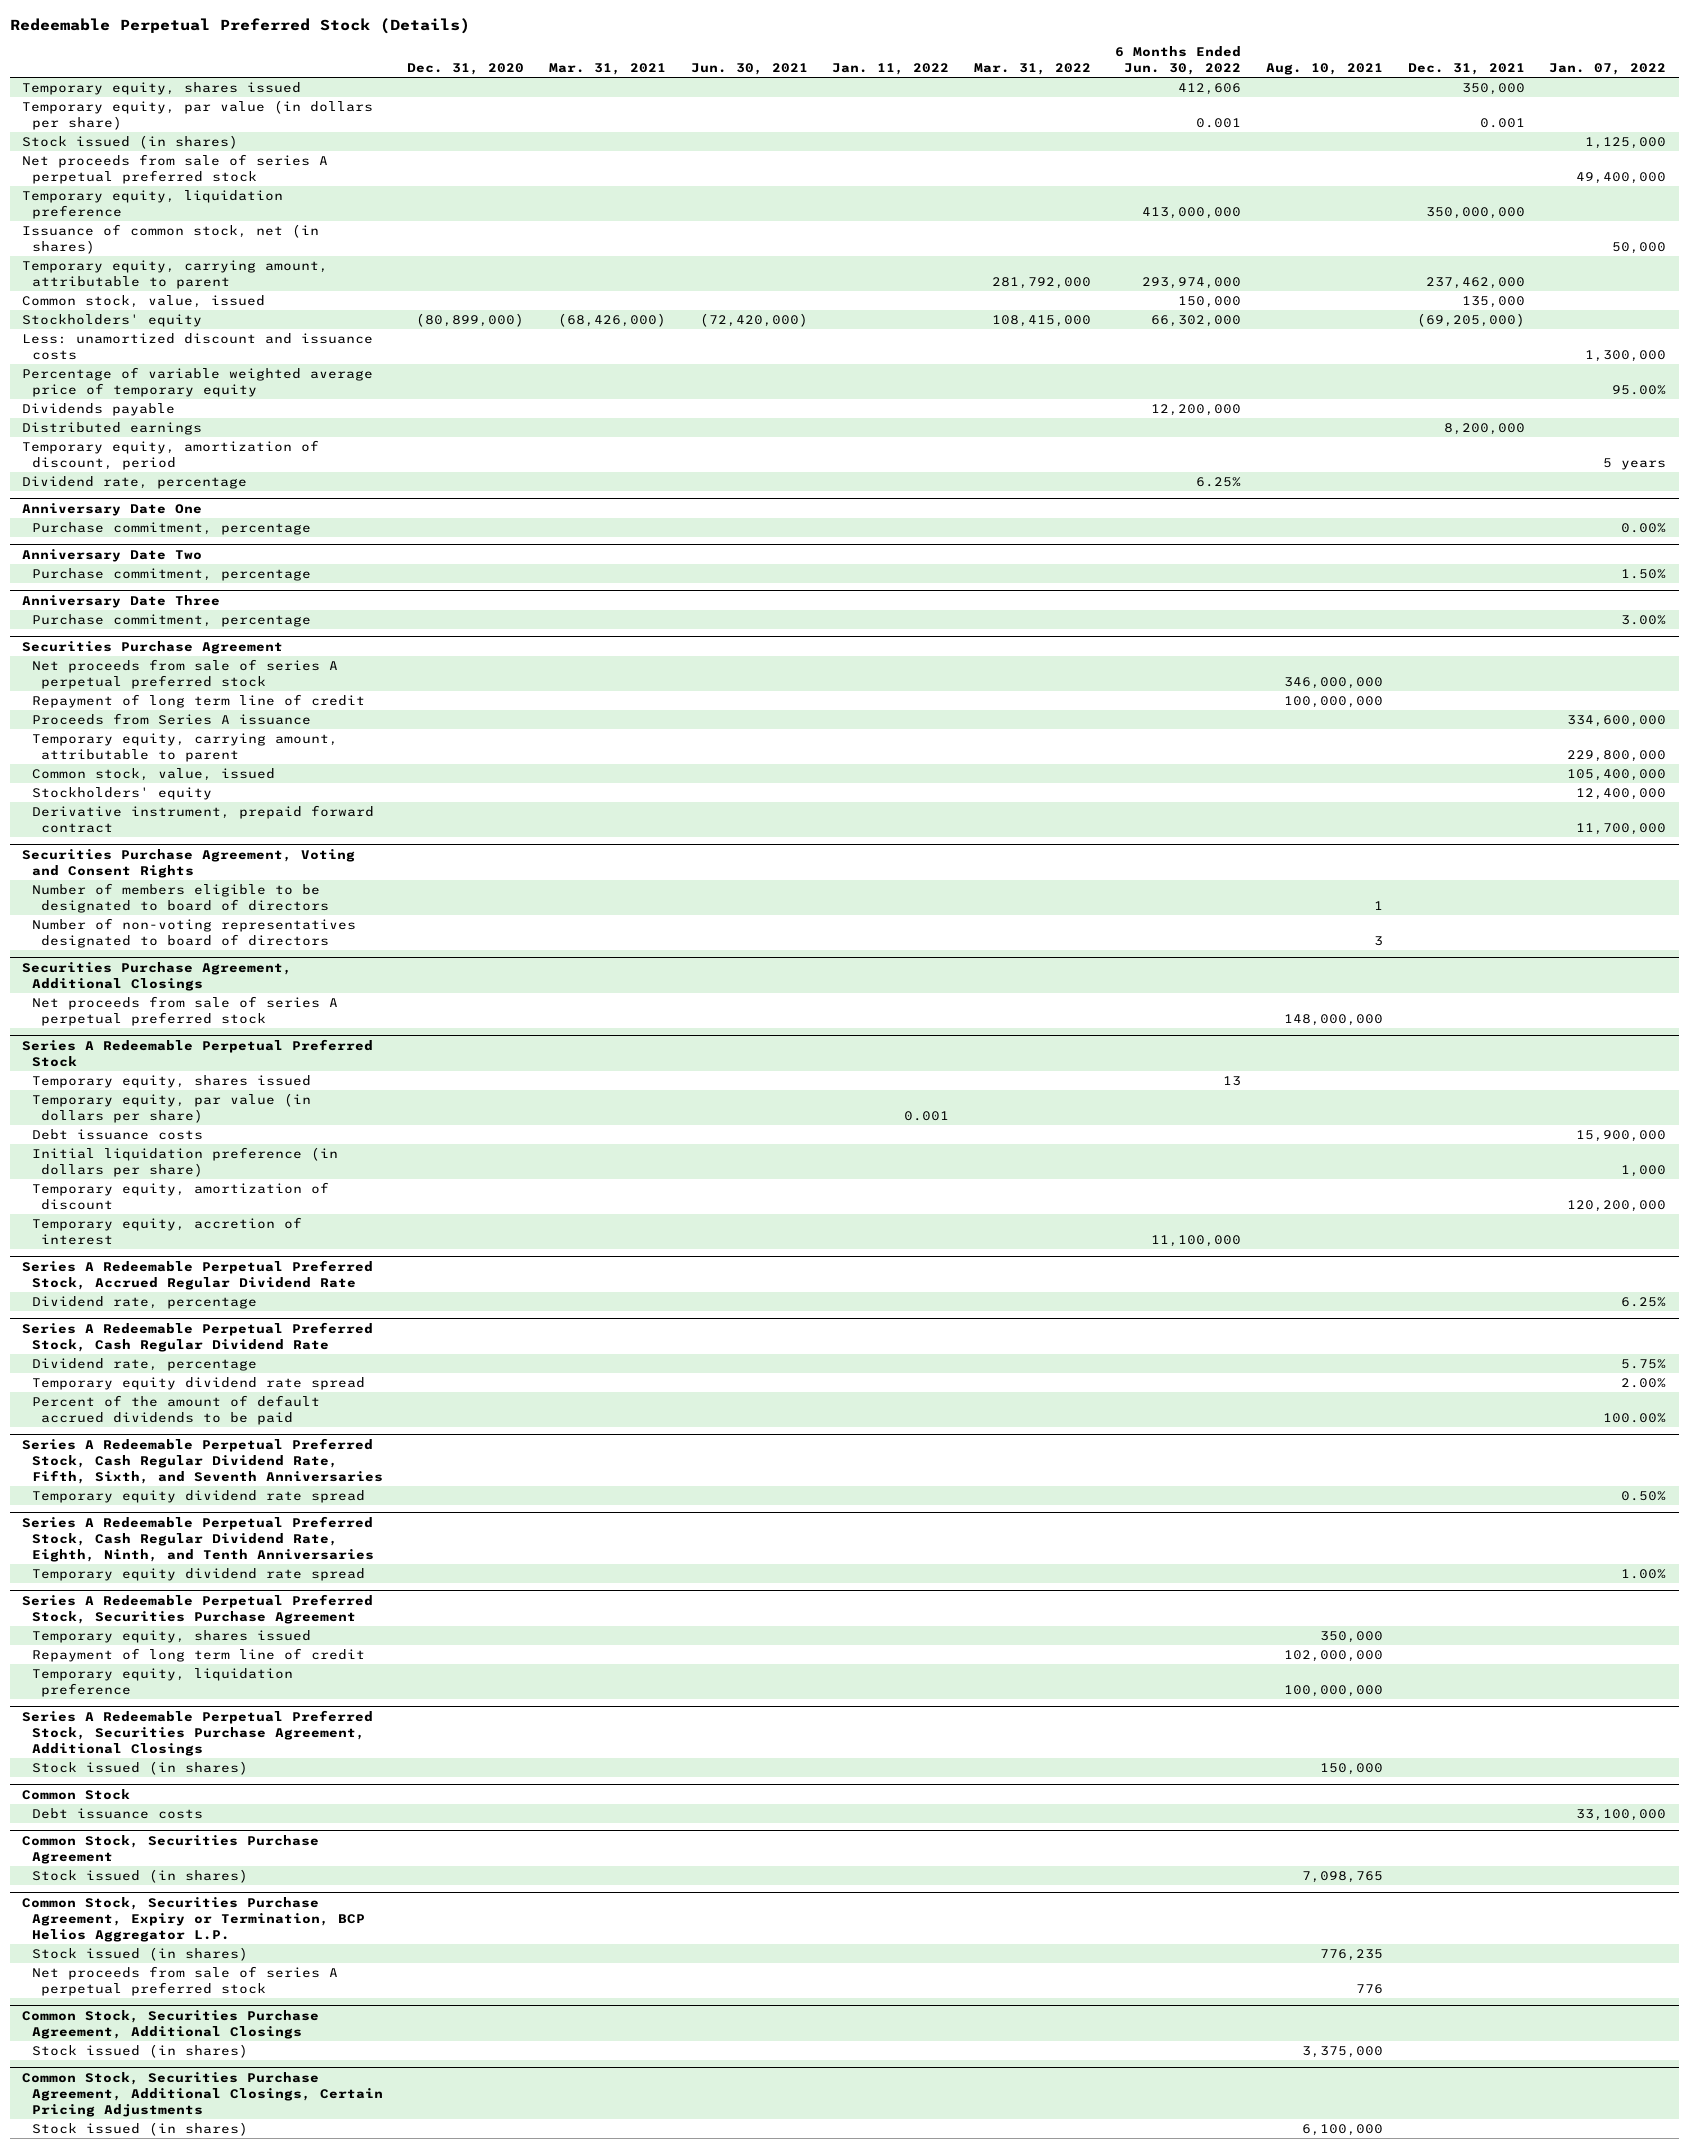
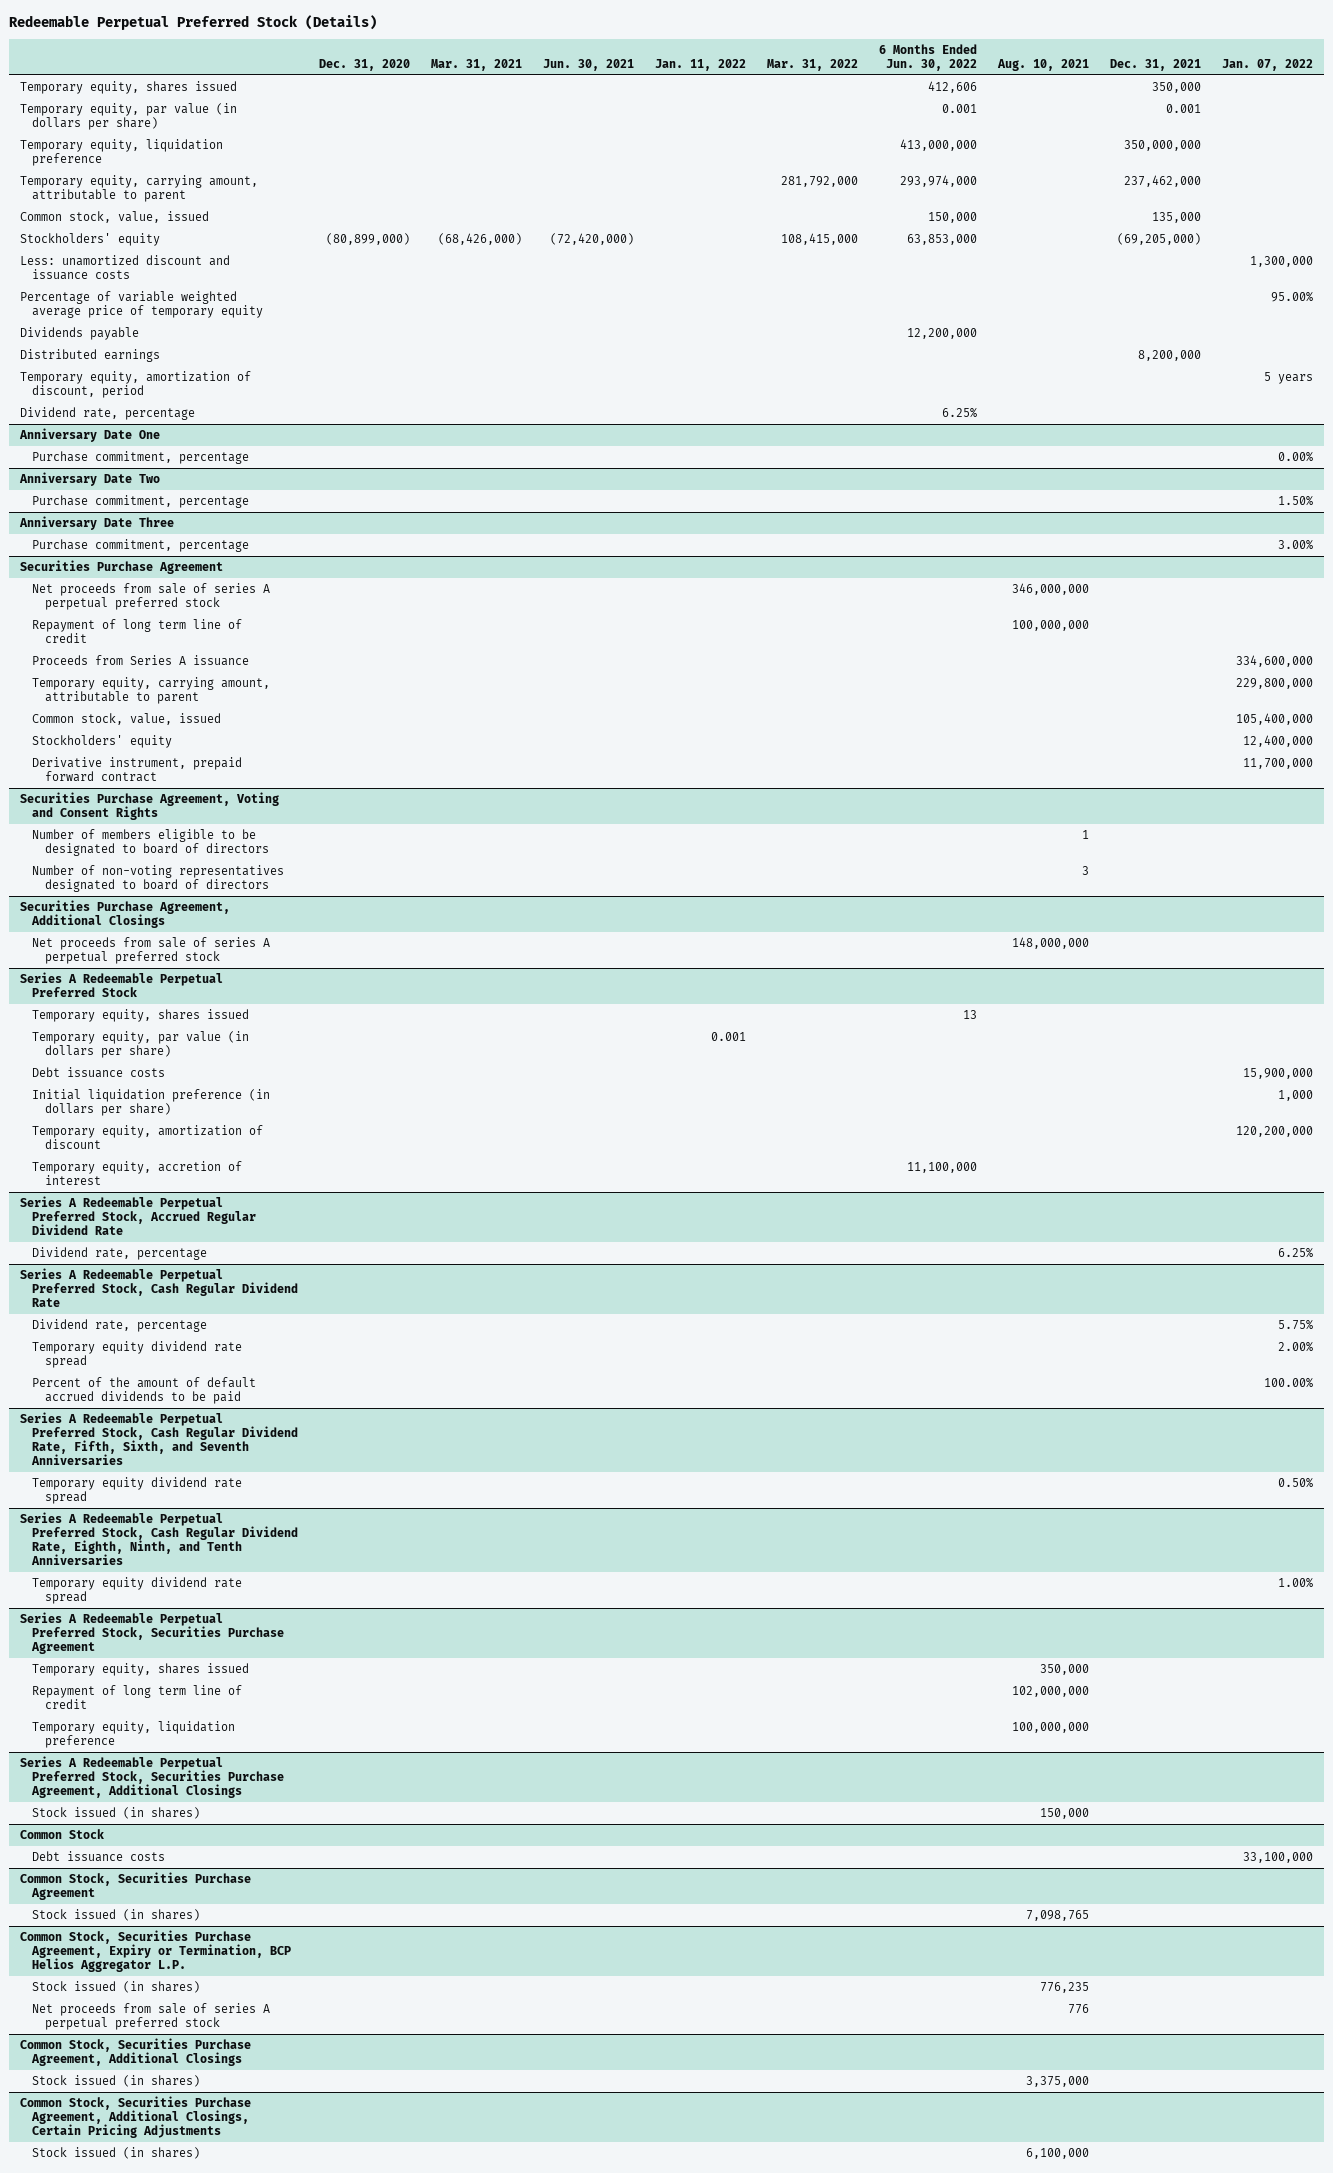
[22,134,239,149] Stock issued (in shares) -> none
[22,153,329,184] Net proceeds from sale of series A perpetual preferred stock -> none
[22,223,320,254] Issuance of common stock, net (in shares) -> none
[1151,314,1242,327] 66,302,000 -> [907,233,978,245] 63,853,000

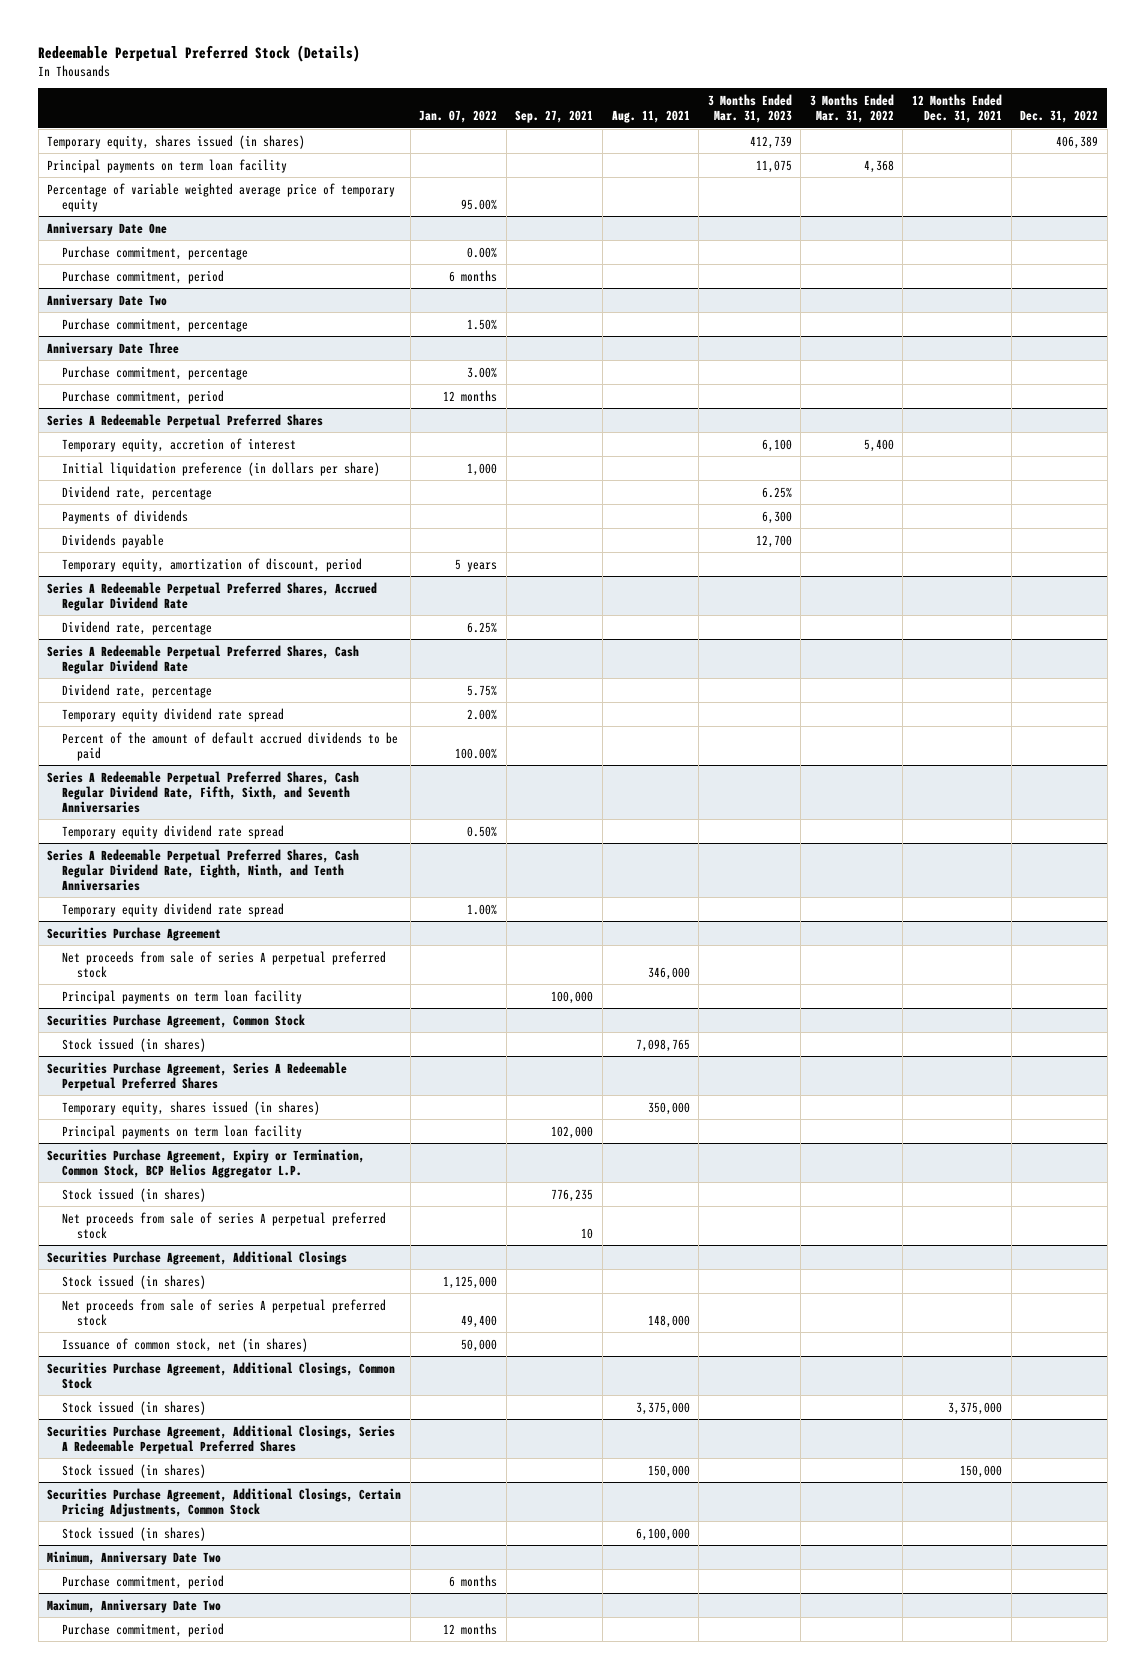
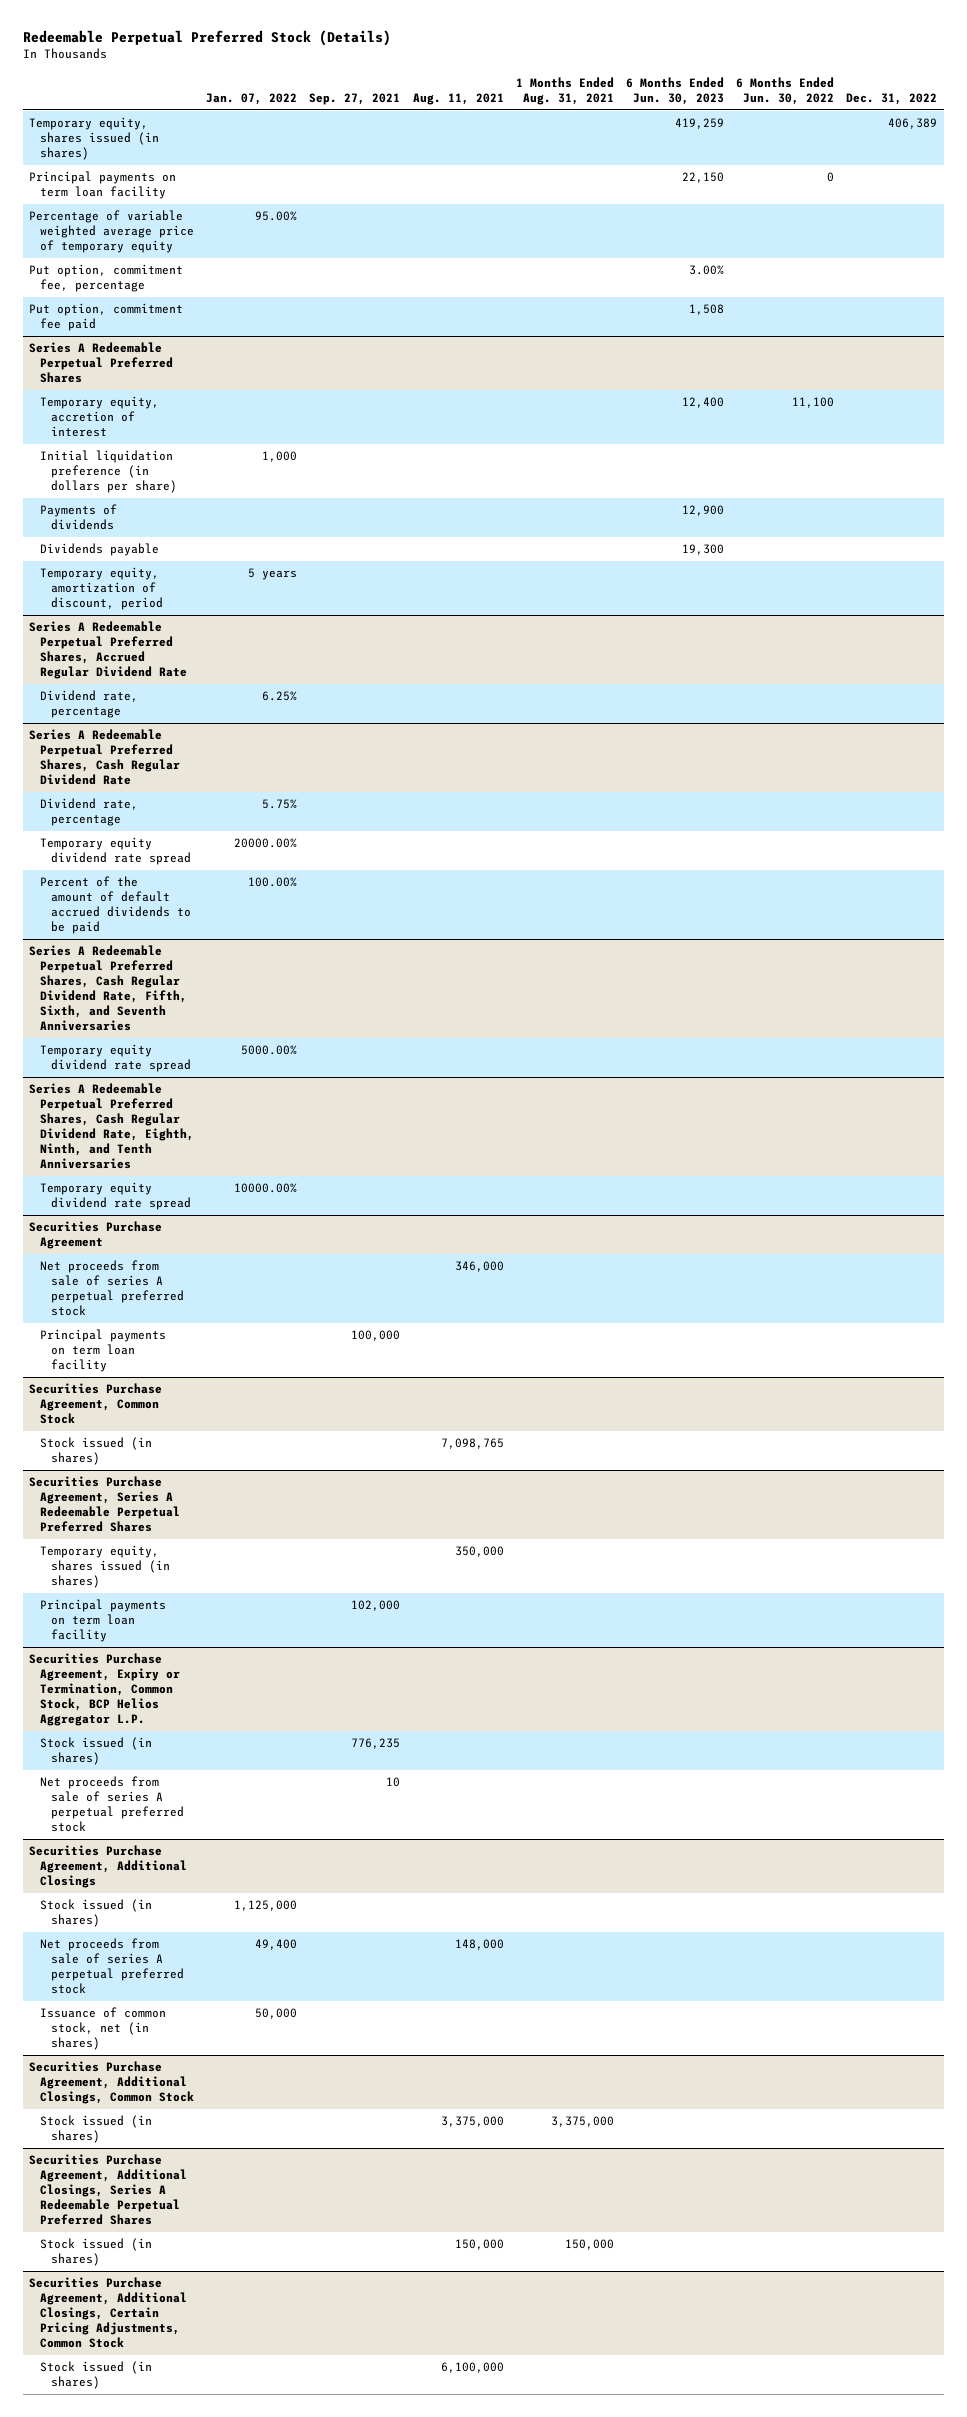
[707,94,792,124] 3 Months Ended Mar. 31, 2023 -> none
[809,94,894,124] 3 Months Ended Mar. 31, 2022 -> none
[911,94,1002,124] 12 Months Ended Dec. 31, 2021 -> none
none -> [515,76,614,105] 1 Months Ended Aug. 31, 2021
none -> [625,76,724,105] 6 Months Ended Jun. 30, 2023
none -> [736,76,835,105] 6 Months Ended Jun. 30, 2022
[47,221,168,236] Anniversary Date One -> none
[61,245,248,260] Purchase commitment, percentage -> none
[61,269,224,284] Purchase commitment, period -> none
[47,293,168,308] Anniversary Date Two -> none
[61,317,248,332] Purchase commitment, percentage -> none
[47,341,180,356] Anniversary Date Three -> none
[61,365,248,380] Purchase commitment, percentage -> none
[61,389,224,404] Purchase commitment, period -> none
none -> [29,264,184,293] Put option, commitment fee, percentage
none -> [29,303,184,332] Put option, commitment fee paid
[61,485,212,500] Dividend rate, percentage -> none
[467,708,498,720] 2.00% -> [234,838,298,849] 20000.00%
[467,825,498,837] 0.50% -> [241,1045,298,1056] 5000.00%
[467,903,498,915] 1.00% -> [234,1183,298,1194] 10000.00%
[47,1550,222,1565] Minimum, Anniversary Date Two -> none
[61,1574,224,1589] Purchase commitment, period -> none
[47,1598,222,1613] Maximum, Anniversary Date Two -> none
[61,1622,224,1637] Purchase commitment, period -> none

